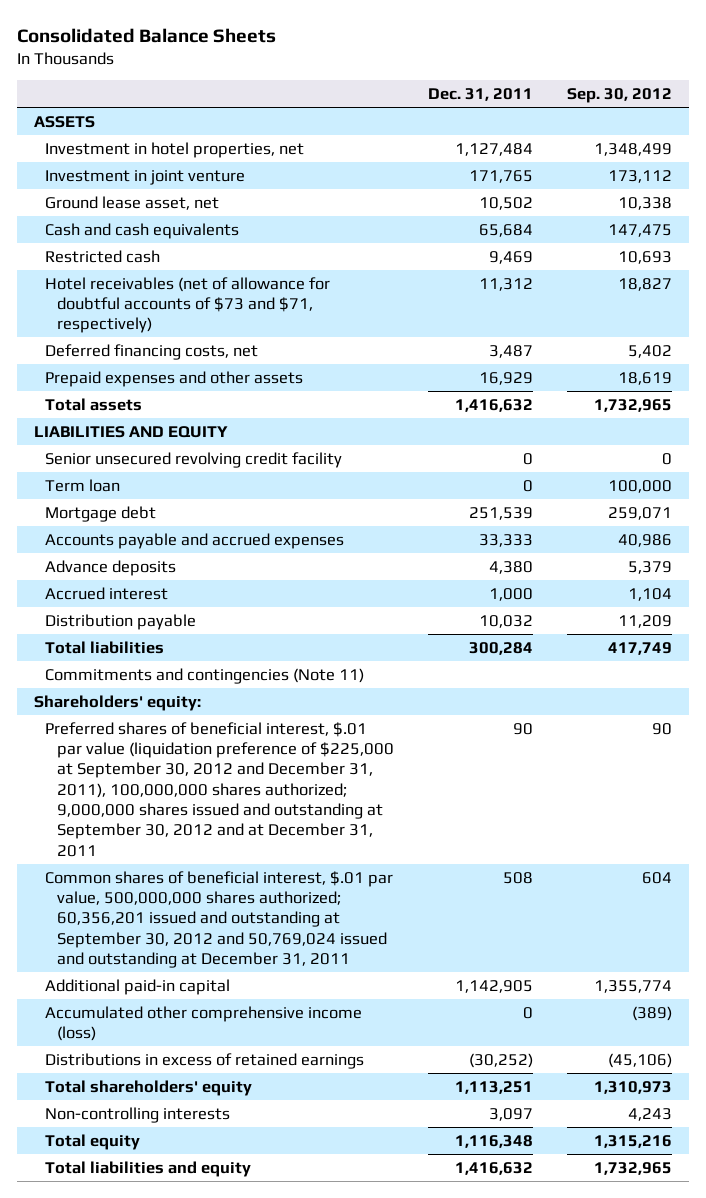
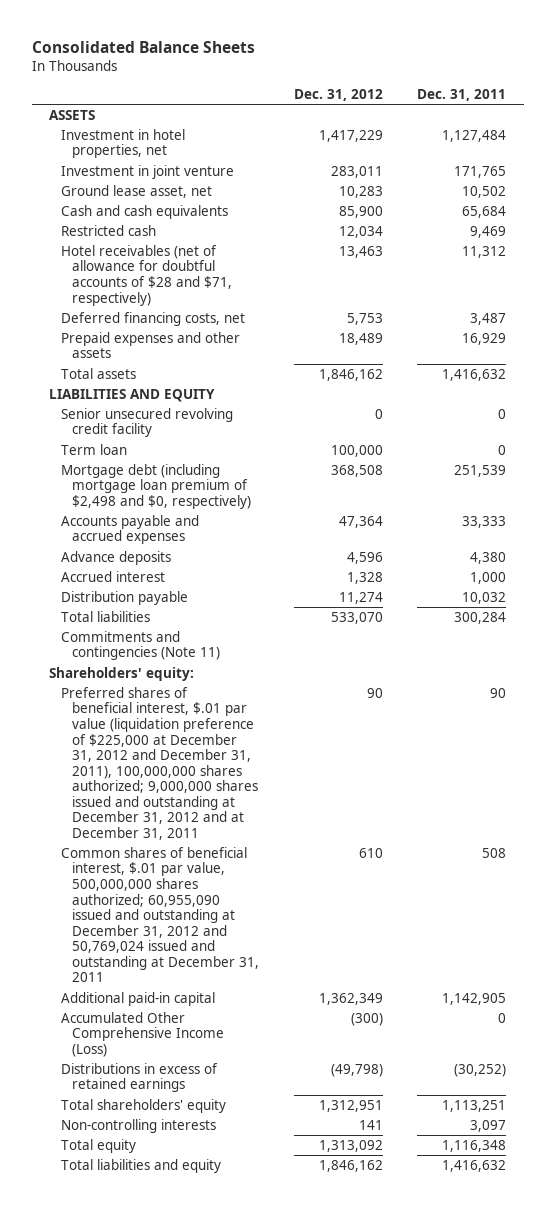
[567,88,673,104] Sep. 30, 2012 -> none
none -> [293,89,383,102] Dec. 31, 2012
[45,276,331,334] Hotel receivables (net of allowance for doubtful accounts of $73 and $71, respectively) -> [60,244,232,306] Hotel receivables (net of allowance for doubtful accounts of $28 and $71, respectively)
[45,505,157,522] Mortgage debt -> [60,463,251,509] Mortgage debt (including mortgage loan premium of $2,498 and $0, respectively)
[45,721,394,857] Preferred shares of beneficial interest, $.01 par value (liquidation preference of $225,000 at September 30, 2012 and December 31, 2011), 100,000,000 shares authorized; 9,000,000 shares issued and outstanding at September 30, 2012 and at December 31, 2011 -> [60,686,258,840] Preferred shares of beneficial interest, $.01 par value (liquidation preference of $225,000 at December 31, 2012 and December 31, 2011), 100,000,000 shares authorized; 9,000,000 shares issued and outstanding at December 31, 2012 and at December 31, 2011
[45,870,394,968] Common shares of beneficial interest, $.01 par value, 500,000,000 shares authorized; 60,356,201 issued and outstanding at September 30, 2012 and 50,769,024 issued and outstanding at December 31, 2011 -> [60,846,259,983] Common shares of beneficial interest, $.01 par value, 500,000,000 shares authorized; 60,955,090 issued and outstanding at December 31, 2012 and 50,769,024 issued and outstanding at December 31, 2011
[45,1005,363,1042] Accumulated other comprehensive income (loss) -> [60,1011,224,1057] Accumulated Other Comprehensive Income (Loss)

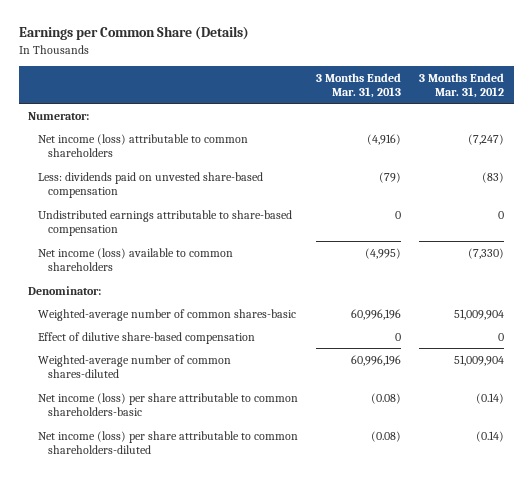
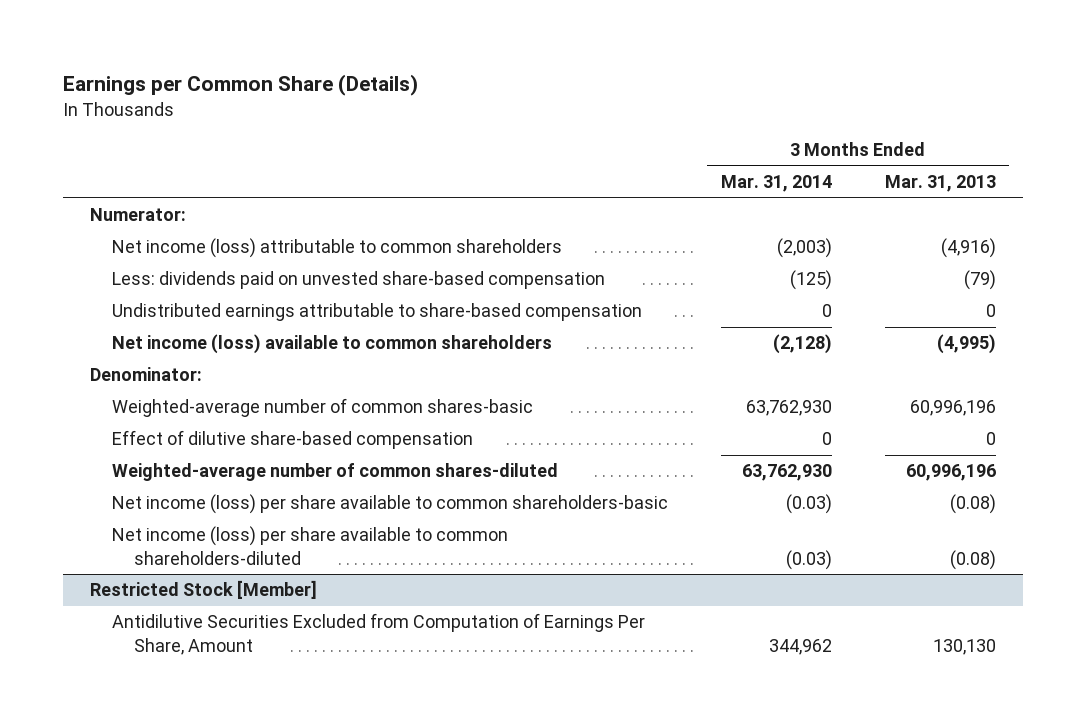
[419,72,505,98] 3 Months Ended Mar. 31, 2012 -> none
none -> [720,175,832,193] Mar. 31, 2014
[37,392,298,416] Net income (loss) per share attributable to common shareholders-basic -> [111,494,668,515] Net income (loss) per share available to common shareholders-basic
[37,430,298,454] Net income (loss) per share attributable to common shareholders-diluted -> [111,526,508,565] Net income (loss) per share available to common shareholders-diluted
none -> [89,580,317,600] Restricted Stock [Member]
none -> [111,613,645,655] Antidilutive Securities Excluded from Computation of Earnings Per Share, Amount

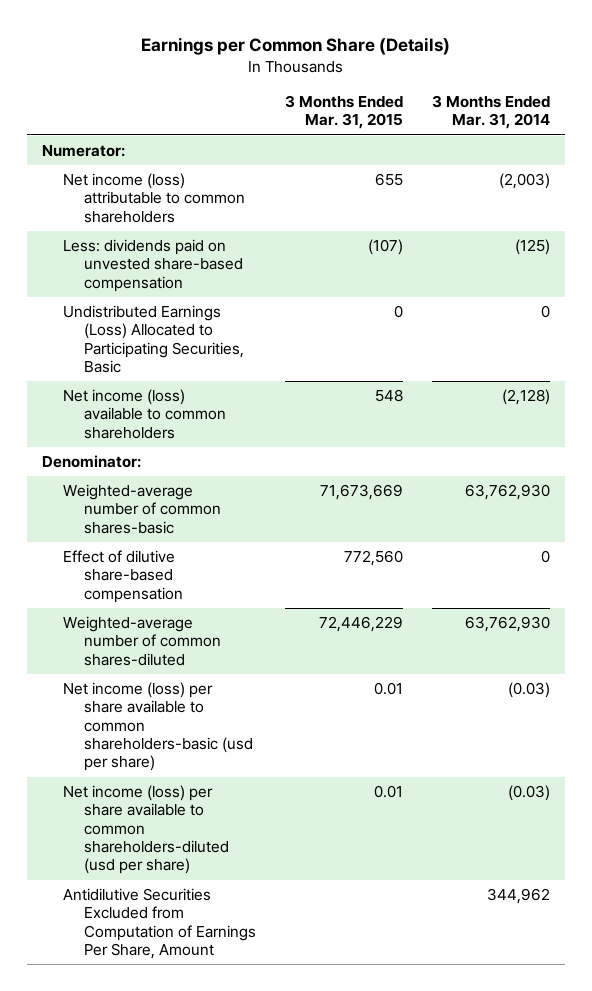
[884,175,996,193] Mar. 31, 2013 -> none
none -> [285,95,404,130] 3 Months Ended Mar. 31, 2015
[111,303,642,322] Undistributed earnings attributable to share-based compensation -> none
none -> [62,305,244,374] Undistributed Earnings (Loss) Allocated to Participating Securities, Basic
[89,580,317,600] Restricted Stock [Member] -> none
[111,494,668,515] Net income (loss) per share available to common shareholders-basic -> [62,682,253,772] Net income (loss) per share available to common shareholders-basic (usd per share)
[111,526,508,565] Net income (loss) per share available to common shareholders-diluted -> [62,785,229,875] Net income (loss) per share available to common shareholders-diluted (usd per share)

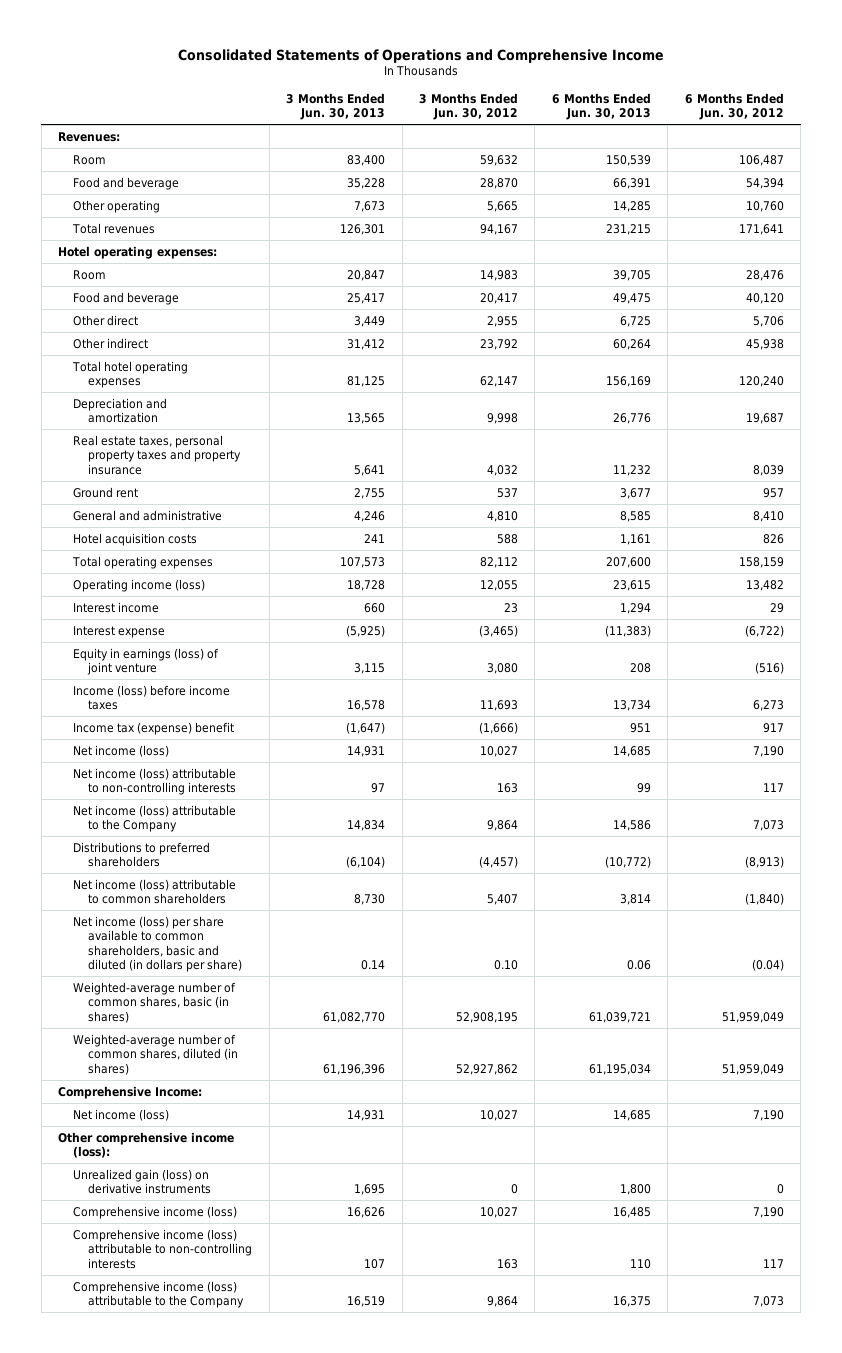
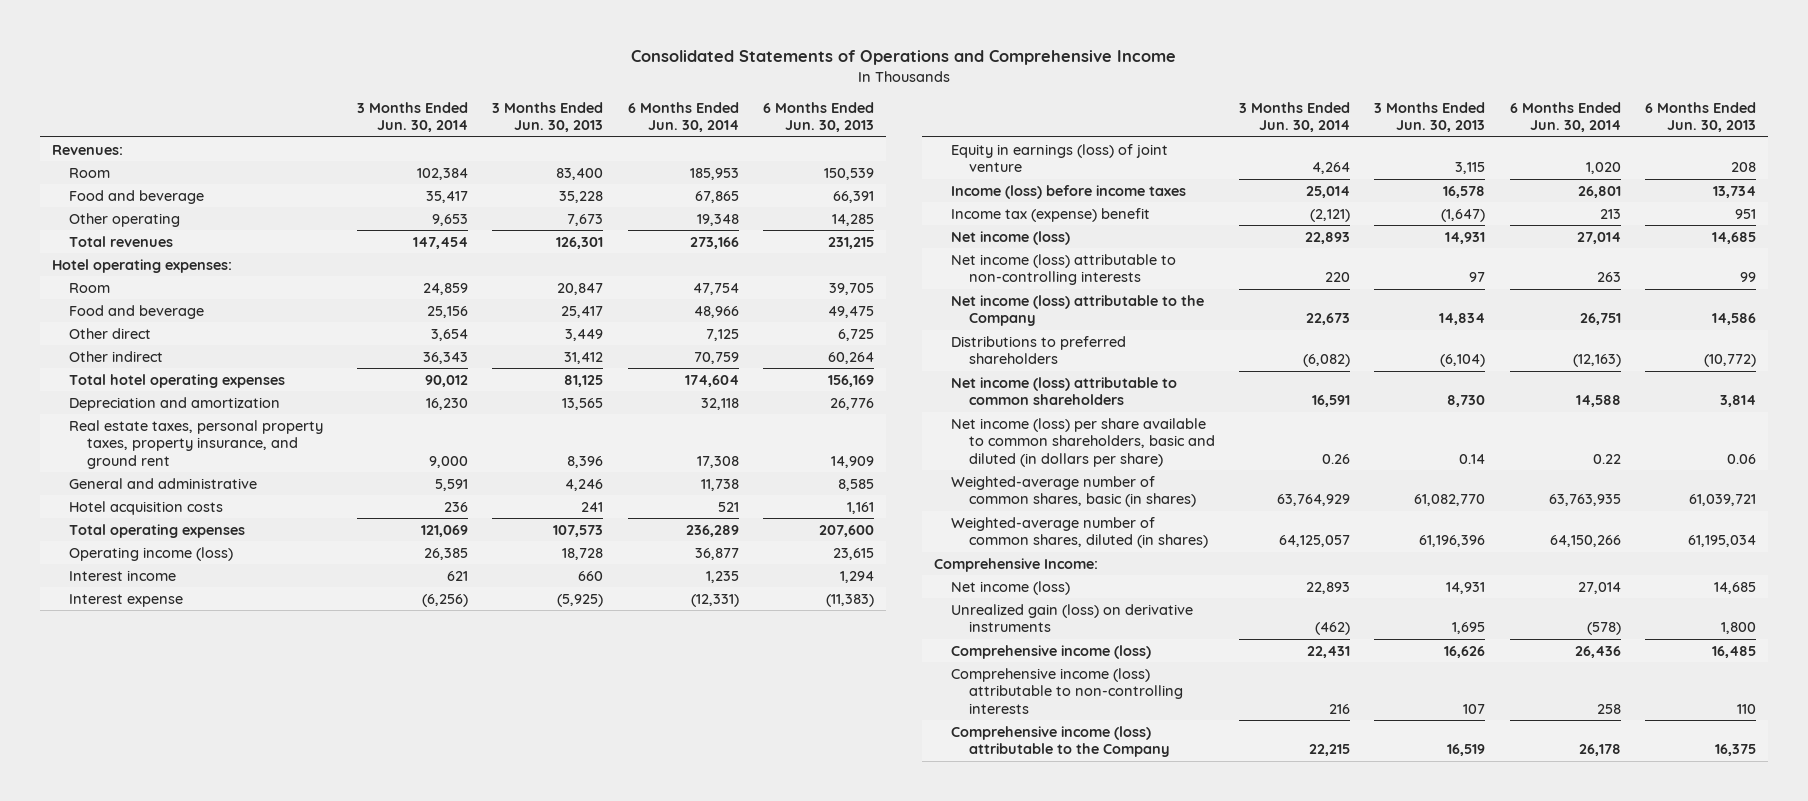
[419,92,519,121] 3 Months Ended Jun. 30, 2012 -> none
[684,92,784,121] 6 Months Ended Jun. 30, 2012 -> none
none -> [356,101,468,133] 3 Months Ended Jun. 30, 2014
none -> [627,101,739,133] 6 Months Ended Jun. 30, 2014
[73,486,139,498] Ground rent -> none
[73,434,242,475] Real estate taxes, personal property taxes and property insurance -> [69,419,324,469] Real estate taxes, personal property taxes, property insurance, and ground rent
[354,464,386,476] 5,641 -> [567,455,604,468] 8,396
[612,464,651,476] 11,232 -> [830,455,874,468] 14,909
[58,1131,235,1159] Other comprehensive income (loss): -> none

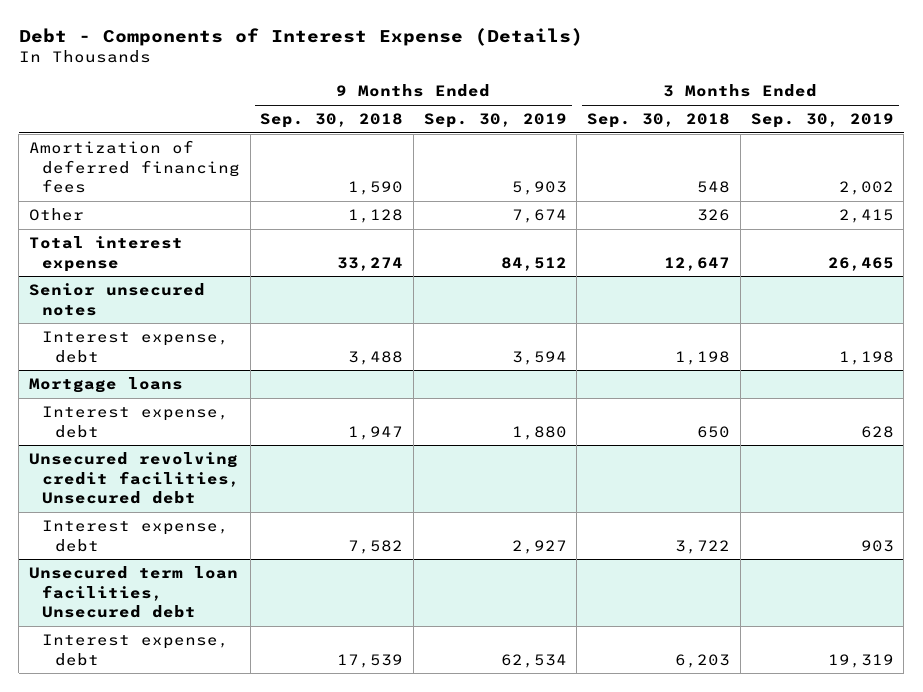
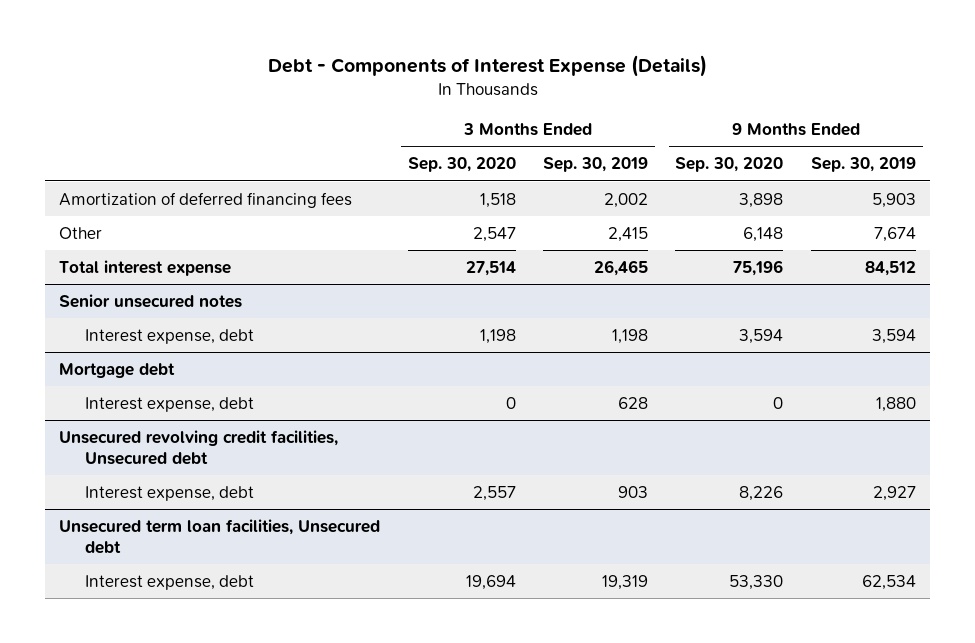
[260,113,404,129] Sep. 30, 2018 -> none
[587,113,731,129] Sep. 30, 2018 -> none
none -> [407,157,516,173] Sep. 30, 2020
none -> [675,157,784,173] Sep. 30, 2020
[29,377,184,394] Mortgage loans -> [59,362,176,378] Mortgage debt

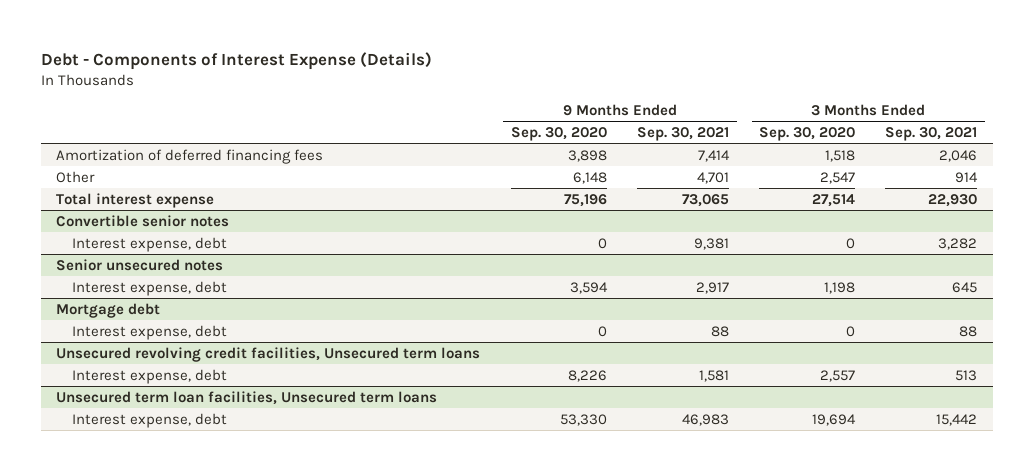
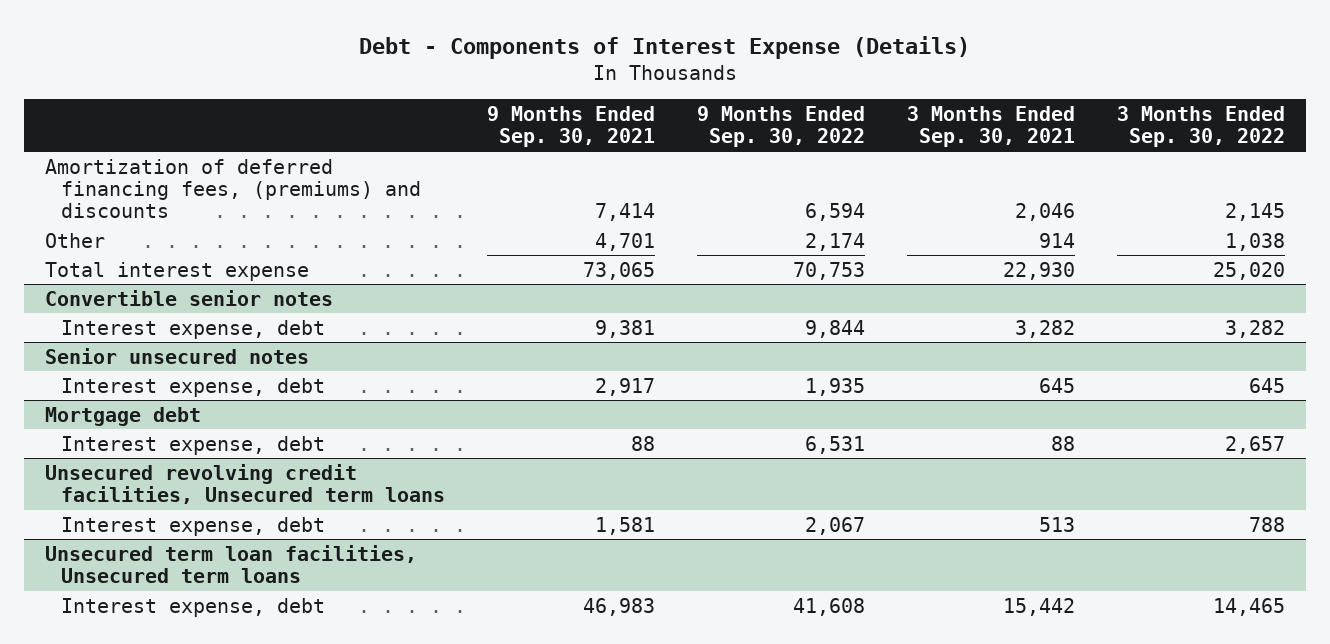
[510,127,607,142] Sep. 30, 2020 -> none
[759,127,856,142] Sep. 30, 2020 -> none
none -> [696,106,865,148] 9 Months Ended Sep. 30, 2022
none -> [1116,106,1285,148] 3 Months Ended Sep. 30, 2022
[56,148,324,164] Amortization of deferred financing fees -> [44,158,422,219] Amortization of deferred financing fees, (premiums) and discounts

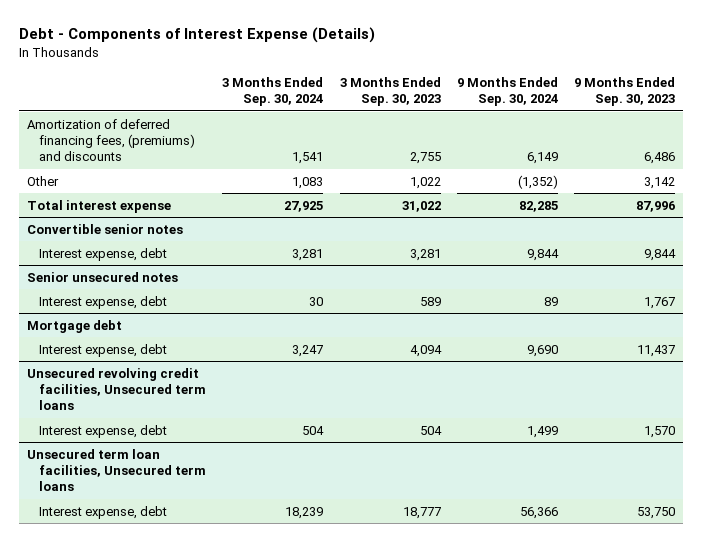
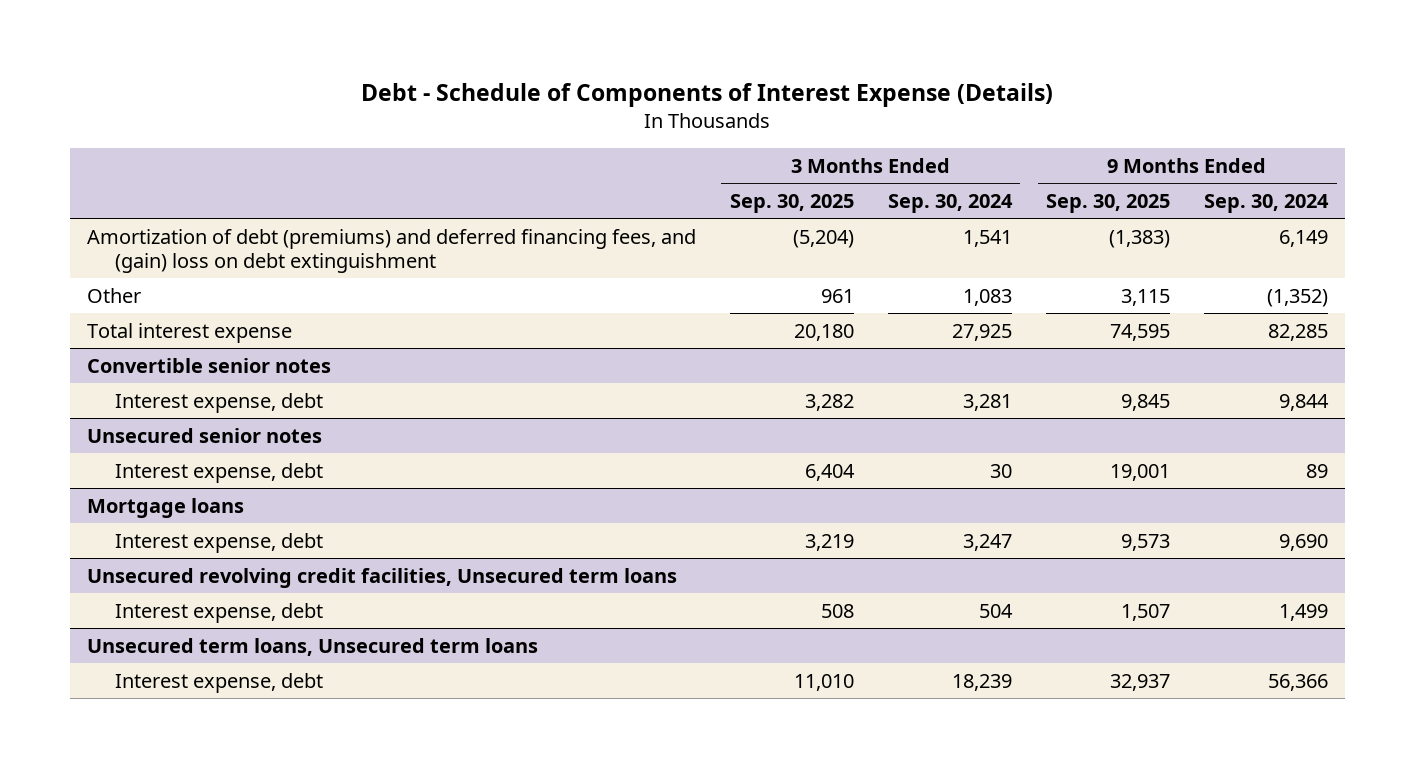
[19,27,376,44] Debt - Components of Interest Expense (Details) -> [361,82,1054,107] Debt - Schedule of Components of Interest Expense (Details)
[339,76,441,106] 3 Months Ended Sep. 30, 2023 -> none
[574,76,676,106] 9 Months Ended Sep. 30, 2023 -> none
none -> [729,194,854,214] Sep. 30, 2025
none -> [1046,194,1171,214] Sep. 30, 2025
[27,118,195,162] Amortization of deferred financing fees, (premiums) and discounts -> [86,228,696,273] Amortization of debt (premiums) and deferred financing fees, and (gain) loss on debt extinguishment
[27,271,179,282] Senior unsecured notes -> [86,427,322,443] Unsecured senior notes
[27,319,123,333] Mortgage debt -> [86,497,244,518] Mortgage loans
[27,448,206,492] Unsecured term loan facilities, Unsecured term loans -> [86,637,538,656] Unsecured term loans, Unsecured term loans

